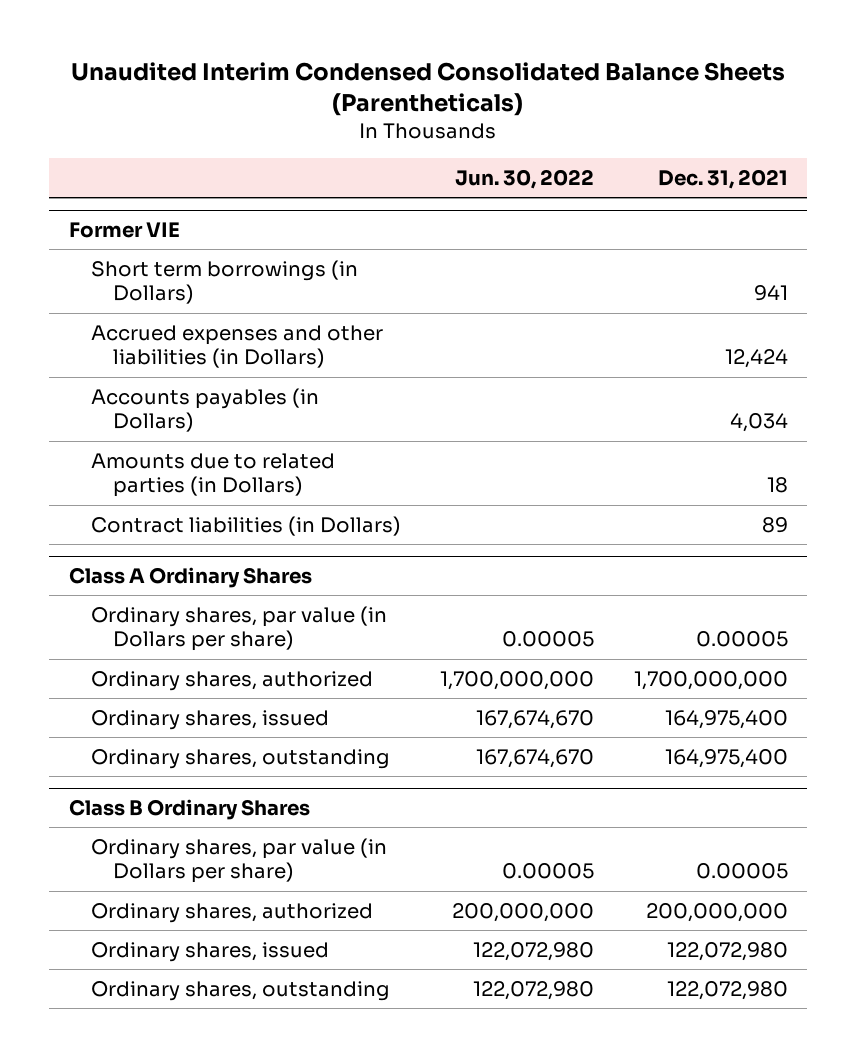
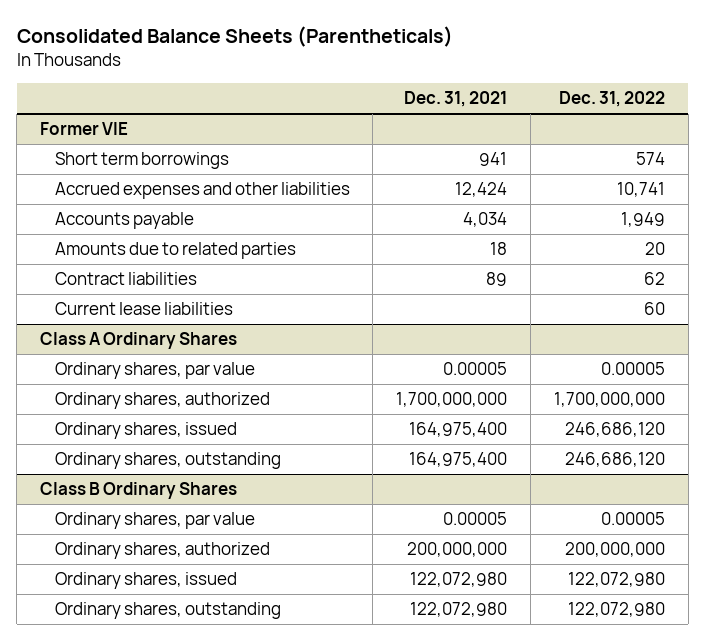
[71,62,786,117] Unaudited Interim Condensed Consolidated Balance Sheets (Parentheticals) -> [16,26,453,48] Consolidated Balance Sheets (Parentheticals)
[455,169,595,190] Jun. 30, 2022 -> none
none -> [558,91,665,108] Dec. 31, 2022
[90,259,358,305] Short term borrowings (in Dollars) -> [54,152,229,170] Short term borrowings
[90,324,383,369] Accrued expenses and other liabilities (in Dollars) -> [54,182,350,200] Accrued expenses and other liabilities
[90,387,319,433] Accounts payables (in Dollars) -> [54,212,194,230] Accounts payable
[90,452,335,498] Amounts due to related parties (in Dollars) -> [54,242,296,260] Amounts due to related parties
[90,515,401,536] Contract liabilities (in Dollars) -> [54,272,197,286] Contract liabilities
none -> [54,302,233,316] Current lease liabilities
[90,605,387,652] Ordinary shares, par value (in Dollars per share) -> [54,362,255,380] Ordinary shares, par value
[90,837,387,884] Ordinary shares, par value (in Dollars per share) -> [54,512,255,530] Ordinary shares, par value

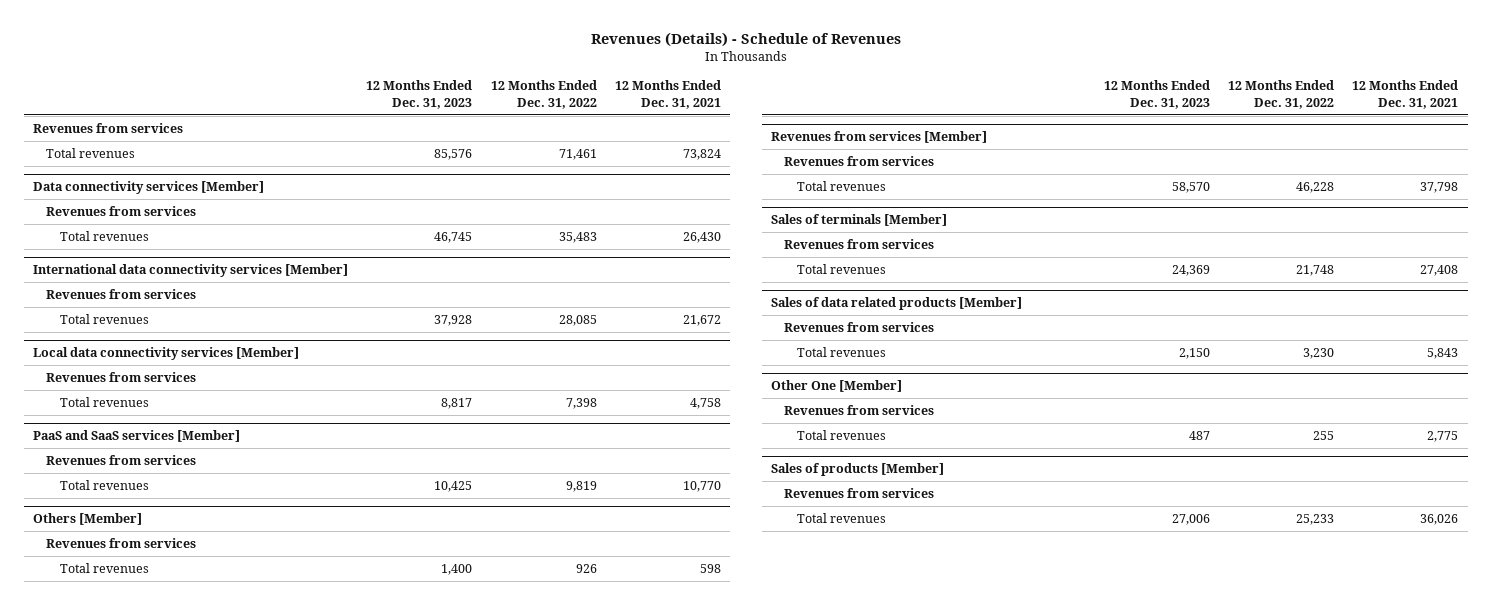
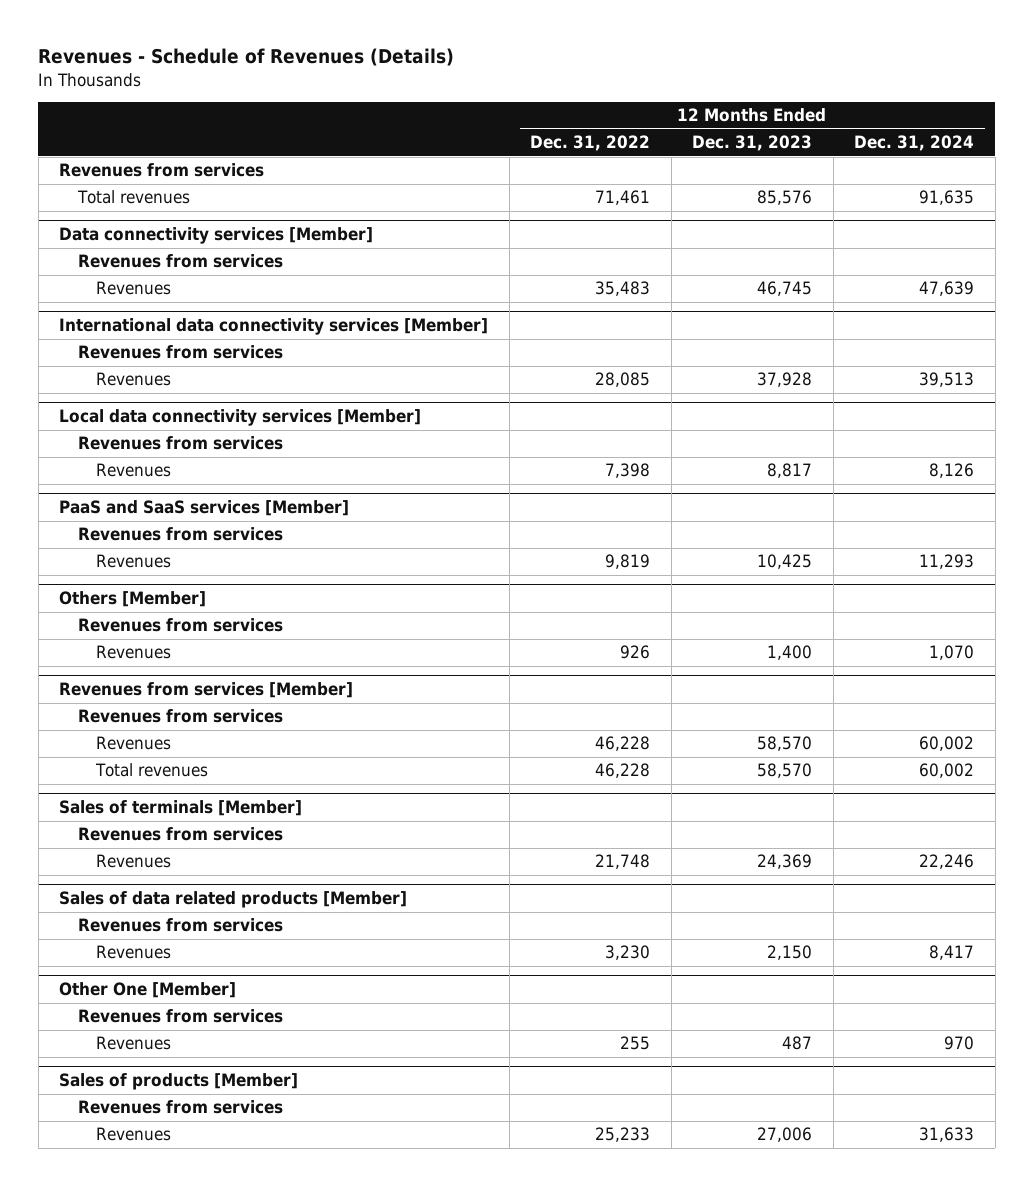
[590,31,901,47] Revenues (Details) - Schedule of Revenues -> [38,48,455,67] Revenues - Schedule of Revenues (Details)
[614,80,721,109] 12 Months Ended Dec. 31, 2021 -> none
none -> [854,135,975,152] Dec. 31, 2024
[59,230,149,241] Total revenues -> [96,281,172,296] Revenues
[59,313,149,324] Total revenues -> [96,372,172,387] Revenues
[59,396,149,407] Total revenues -> [96,463,172,478] Revenues
[59,479,149,490] Total revenues -> [96,554,172,569] Revenues
[59,562,149,573] Total revenues -> [96,645,172,660] Revenues
none -> [96,736,172,751] Revenues
[797,263,887,274] Total revenues -> [96,854,172,869] Revenues
[797,346,887,357] Total revenues -> [96,945,172,960] Revenues
[797,429,887,440] Total revenues -> [96,1036,172,1051] Revenues
[797,512,887,523] Total revenues -> [96,1127,172,1142] Revenues

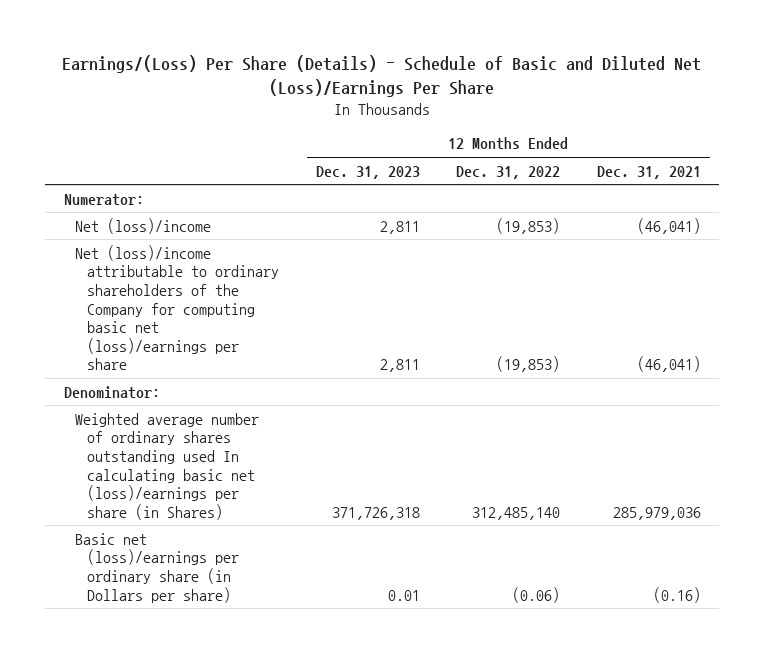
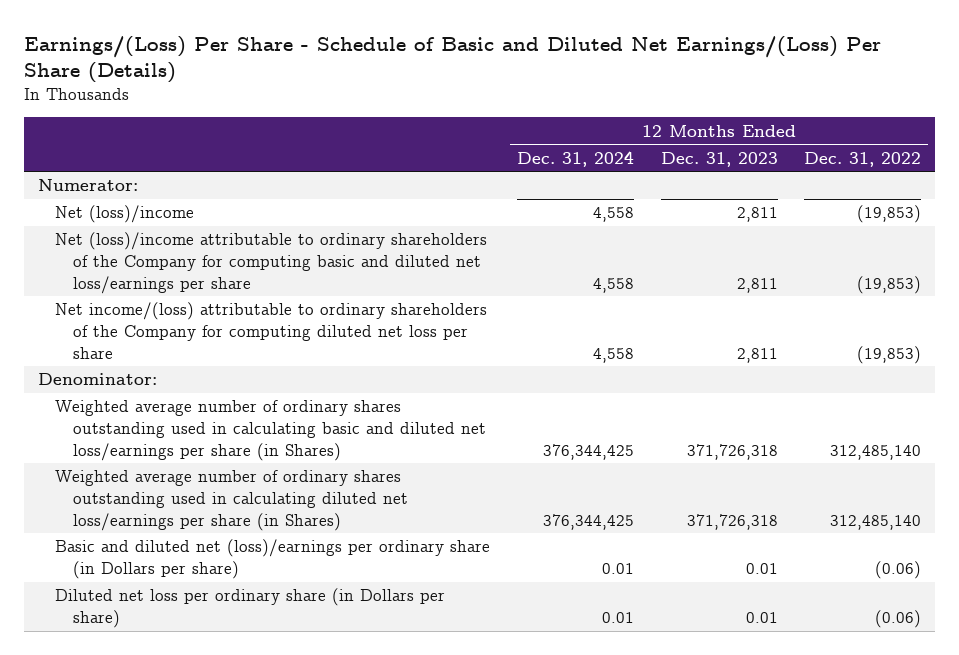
[62,55,702,98] Earnings/(Loss) Per Share (Details) - Schedule of Basic and Diluted Net (Loss)/Earnings Per Share -> [24,35,882,84] Earnings/(Loss) Per Share - Schedule of Basic and Diluted Net Earnings/(Loss) Per Share (Details)
[596,165,701,179] Dec. 31, 2021 -> none
none -> [516,150,634,167] Dec. 31, 2024
[75,244,280,371] Net (loss)/income attributable to ordinary shareholders of the Company for computing basic net (loss)/earnings per share -> [55,232,488,294] Net (loss)/income attributable to ordinary shareholders of the Company for computing basic and diluted net loss/earnings per share
none -> [55,302,488,359] Net income/(loss) attributable to ordinary shareholders of the Company for computing diluted net loss per share
[75,412,260,520] Weighted average number of ordinary shares outstanding used In calculating basic net (loss)/earnings per share (in Shares) -> [55,400,486,461] Weighted average number of ordinary shares outstanding used in calculating basic and diluted net loss/earnings per share (in Shares)
none -> [55,470,408,531] Weighted average number of ordinary shares outstanding used in calculating diluted net loss/earnings per share (in Shares)
[75,532,240,603] Basic net (loss)/earnings per ordinary share (in Dollars per share) -> [55,539,491,580] Basic and diluted net (loss)/earnings per ordinary share (in Dollars per share)
none -> [55,588,446,629] Diluted net loss per ordinary share (in Dollars per share)

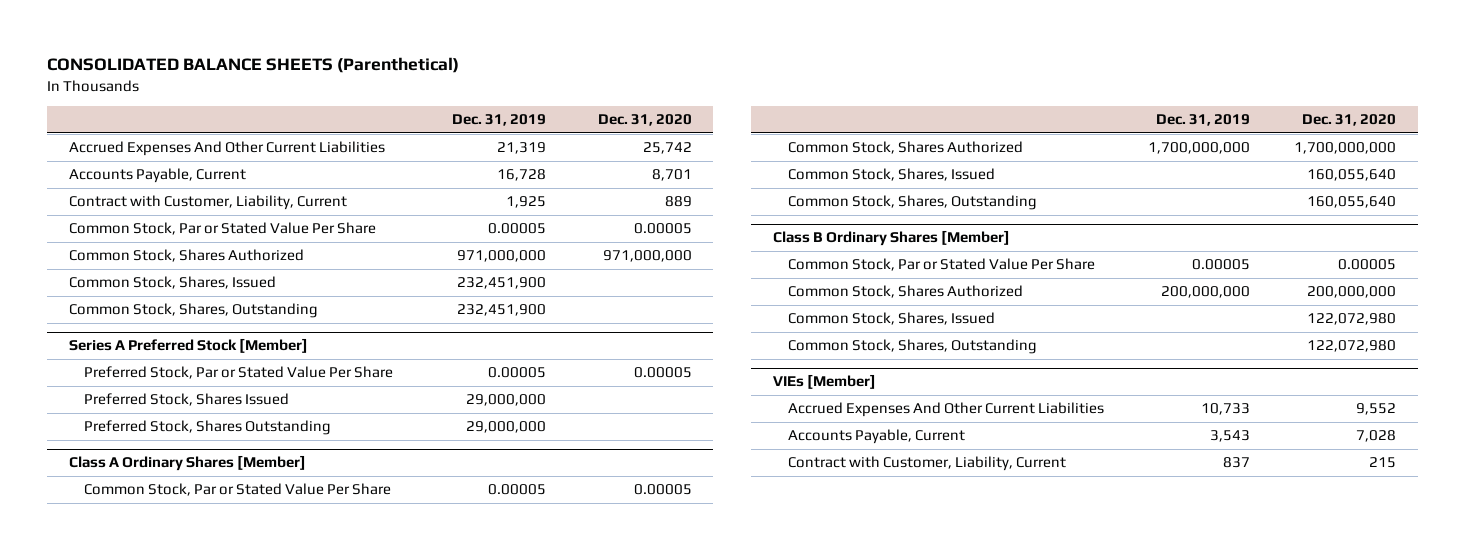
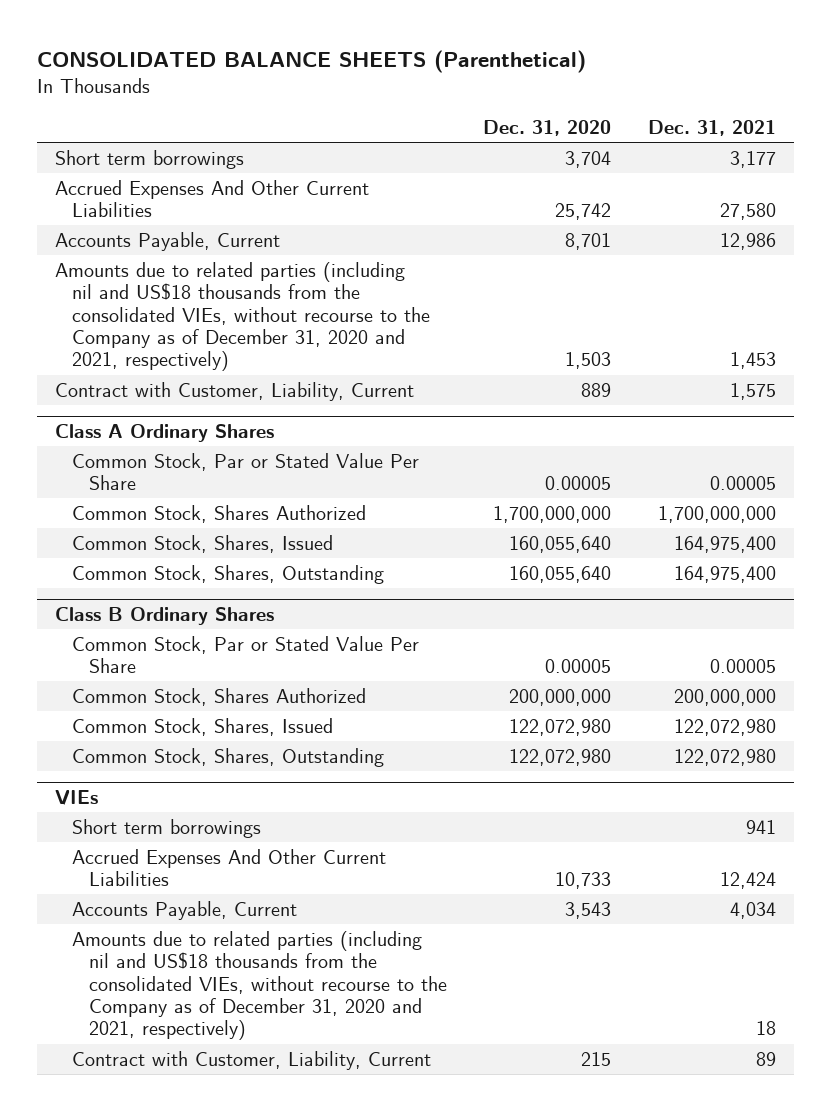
[451,114,546,127] Dec. 31, 2019 -> none
none -> [647,120,776,137] Dec. 31, 2021
none -> [55,149,245,169] Short term borrowings
none -> [55,261,431,372] Amounts due to related parties (including nil and US$18 thousands from the consolidated VIEs, without recourse to the Company as of December 31, 2020 and 2021, respectively)
[68,222,376,236] Common Stock, Par or Stated Value Per Share -> none
[68,249,304,263] Common Stock, Shares Authorized -> none
[68,276,276,290] Common Stock, Shares, Issued -> none
[68,303,318,319] Common Stock, Shares, Outstanding -> none
[68,338,308,354] Series A Preferred Stock [Member] -> none
[83,366,393,380] Preferred Stock, Par or Stated Value Per Share -> none
[83,393,289,407] Preferred Stock, Shares Issued -> none
[83,420,331,436] Preferred Stock, Shares Outstanding -> none
[68,455,306,472] Class A Ordinary Shares [Member] -> [55,424,275,443] Class A Ordinary Shares
[773,230,1011,247] Class B Ordinary Shares [Member] -> [55,607,275,626] Class B Ordinary Shares
[773,374,877,390] VIEs [Member] -> [55,790,99,806] VIEs
none -> [72,818,262,838] Short term borrowings
[1355,403,1396,416] 9,552 -> [555,872,612,890] 10,733
[1355,430,1396,443] 7,028 -> [565,901,612,919] 3,543
none -> [72,930,448,1041] Amounts due to related parties (including nil and US$18 thousands from the consolidated VIEs, without recourse to the Company as of December 31, 2020 and 2021, respectively)

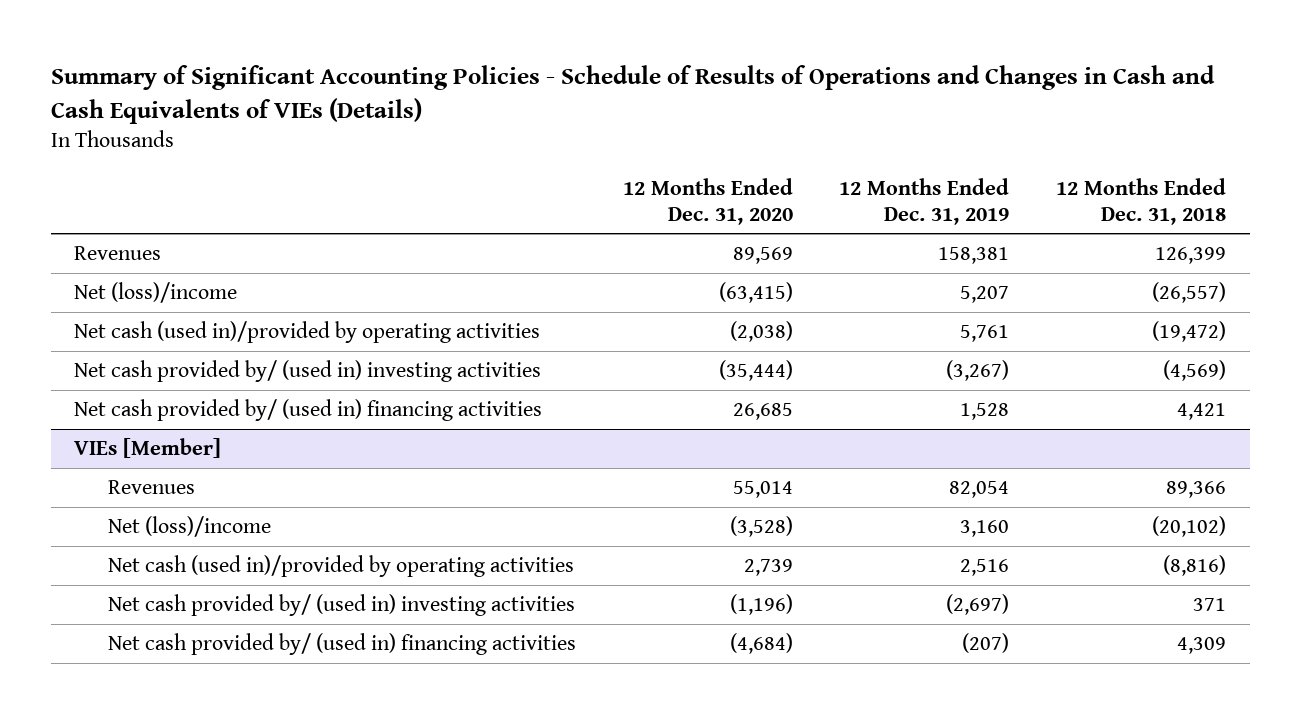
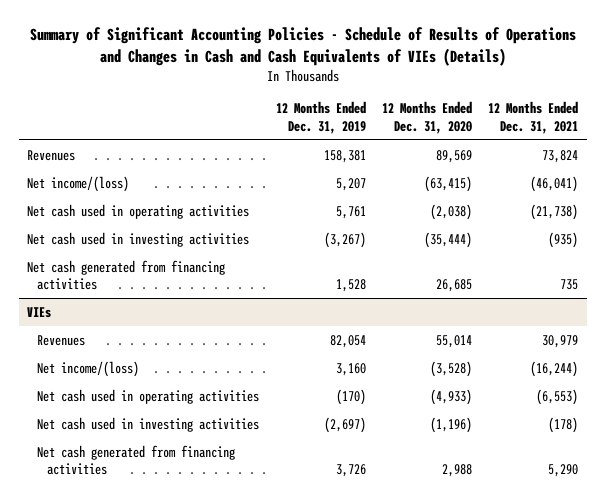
[1056,178,1227,225] 12 Months Ended Dec. 31, 2018 -> none
none -> [488,101,579,134] 12 Months Ended Dec. 31, 2021
[74,281,238,303] Net (loss)/income -> [27,175,130,192] Net income/(loss)
[74,320,541,343] Net cash (used in)/provided by operating activities -> [27,203,250,219] Net cash used in operating activities
[74,359,542,382] Net cash provided by/ (used in) investing activities -> [27,231,250,247] Net cash used in investing activities
[74,398,543,421] Net cash provided by/ (used in) financing activities -> [27,259,226,291] Net cash generated from financing activities
[74,437,222,458] VIEs [Member] -> [27,306,52,318] VIEs
[107,515,271,537] Net (loss)/income -> [37,360,140,377] Net income/(loss)
[107,554,574,577] Net cash (used in)/provided by operating activities -> [37,388,260,404] Net cash used in operating activities
[743,558,793,576] 2,739 -> [430,388,473,405] (4,933)
[960,558,1010,576] 2,516 -> [335,388,366,405] (170)
[107,593,575,616] Net cash provided by/ (used in) investing activities -> [37,416,260,432] Net cash used in investing activities
[107,632,576,655] Net cash provided by/ (used in) financing activities -> [37,444,236,476] Net cash generated from financing activities
[729,632,793,654] (4,684) -> [442,464,473,478] 2,988
[962,632,1010,653] (207) -> [335,464,366,478] 3,726

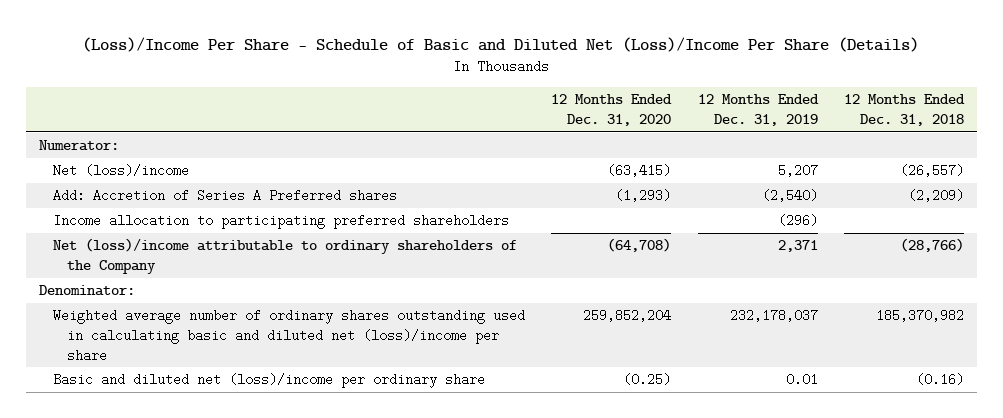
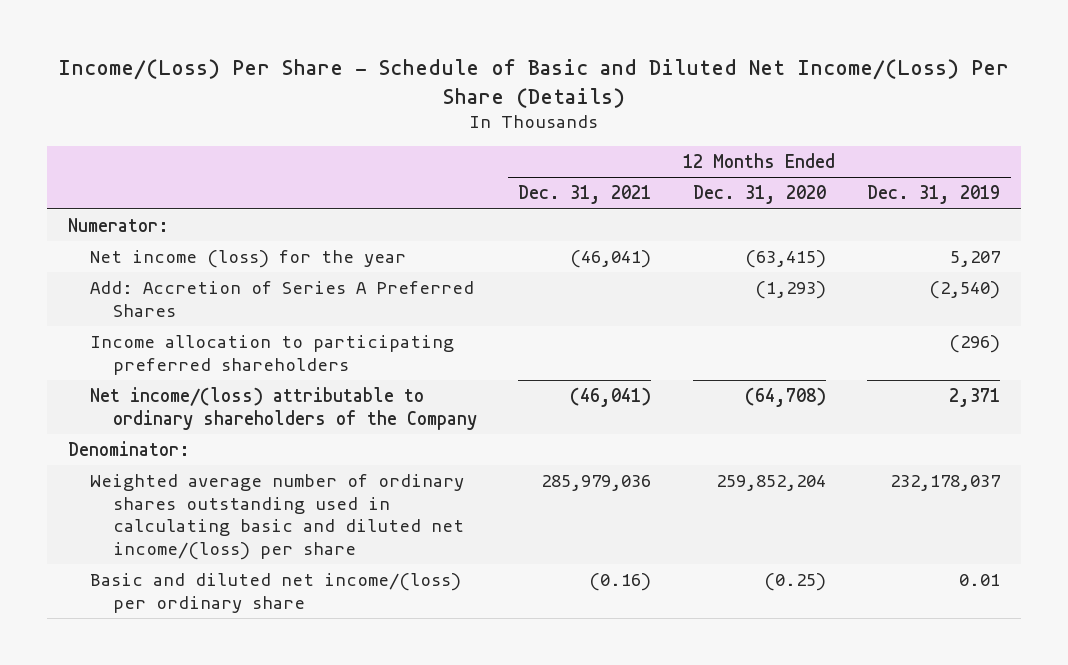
[82,36,920,52] (Loss)/Income Per Share - Schedule of Basic and Diluted Net (Loss)/Income Per Share (Details) -> [57,59,1009,108] Income/(Loss) Per Share - Schedule of Basic and Diluted Net Income/(Loss) Per Share (Details)
[843,94,965,126] 12 Months Ended Dec. 31, 2018 -> none
none -> [518,185,652,205] Dec. 31, 2021
[53,164,190,178] Net (loss)/income -> [90,249,407,268] Net income (loss) for the year
[53,189,398,203] Add: Accretion of Series A Preferred shares -> [90,280,475,317] Add: Accretion of Series A Preferred Shares
[53,238,518,274] Net (loss)/income attributable to ordinary shareholders of the Company -> [90,386,477,430] Net income/(loss) attributable to ordinary shareholders of the Company
[53,309,526,362] Weighted average number of ordinary shares outstanding used in calculating basic and diluted net (loss)/income per share -> [90,473,465,561] Weighted average number of ordinary shares outstanding used in calculating basic and diluted net income/(loss) per share
[53,373,486,389] Basic and diluted net (loss)/income per ordinary share -> [90,572,462,613] Basic and diluted net income/(loss) per ordinary share

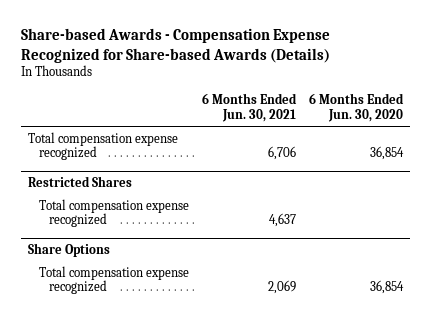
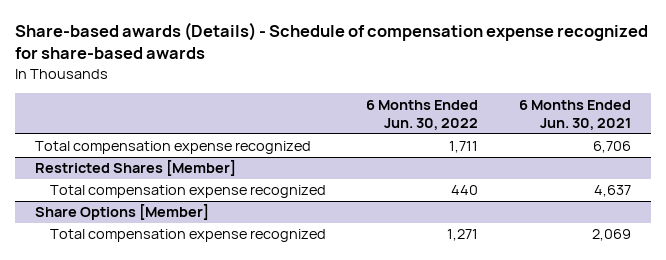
[20,28,330,63] Share-based Awards - Compensation Expense Recognized for Share-based Awards (Details) -> [15,22,649,60] Share-based awards (Details) - Schedule of compensation expense recognized for share-based awards
[309,93,405,122] 6 Months Ended Jun. 30, 2020 -> none
none -> [366,99,479,130] 6 Months Ended Jun. 30, 2022
[27,175,132,187] Restricted Shares -> [35,160,237,177] Restricted Shares [Member]
[27,242,110,257] Share Options -> [35,204,210,221] Share Options [Member]

